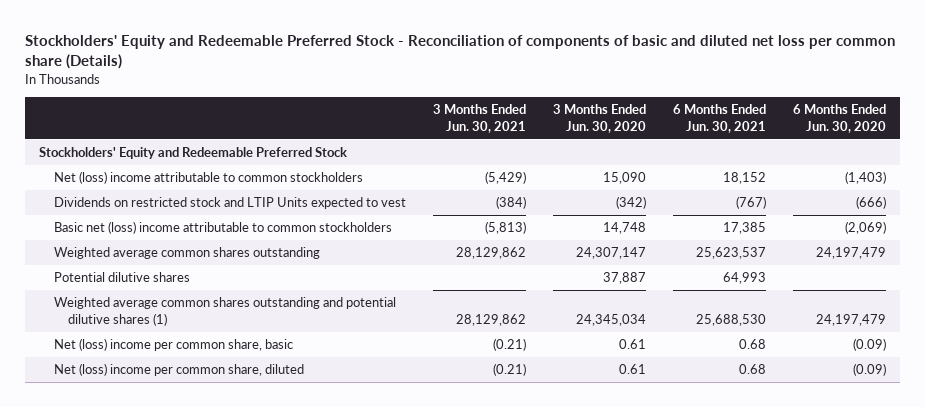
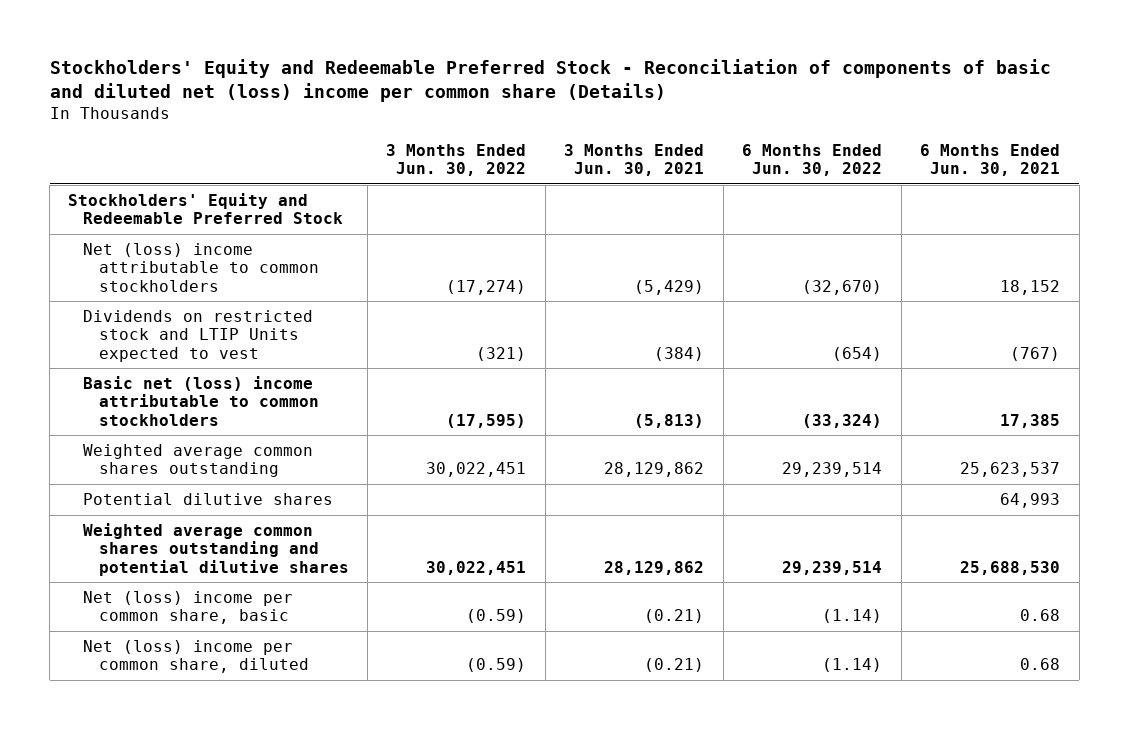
[25,34,896,69] Stockholders' Equity and Redeemable Preferred Stock - Reconciliation of components of basic and diluted net loss per common share (Details) -> [49,58,1051,103] Stockholders' Equity and Redeemable Preferred Stock - Reconciliation of components of basic and diluted net (loss) income per common share (Details)
[552,103,646,133] 3 Months Ended Jun. 30, 2020 -> none
[793,103,887,133] 6 Months Ended Jun. 30, 2020 -> none
none -> [386,143,527,177] 3 Months Ended Jun. 30, 2022
none -> [742,143,883,177] 6 Months Ended Jun. 30, 2022
[53,297,396,327] Weighted average common shares outstanding and potential dilutive shares (1) -> [83,523,349,576] Weighted average common shares outstanding and potential dilutive shares

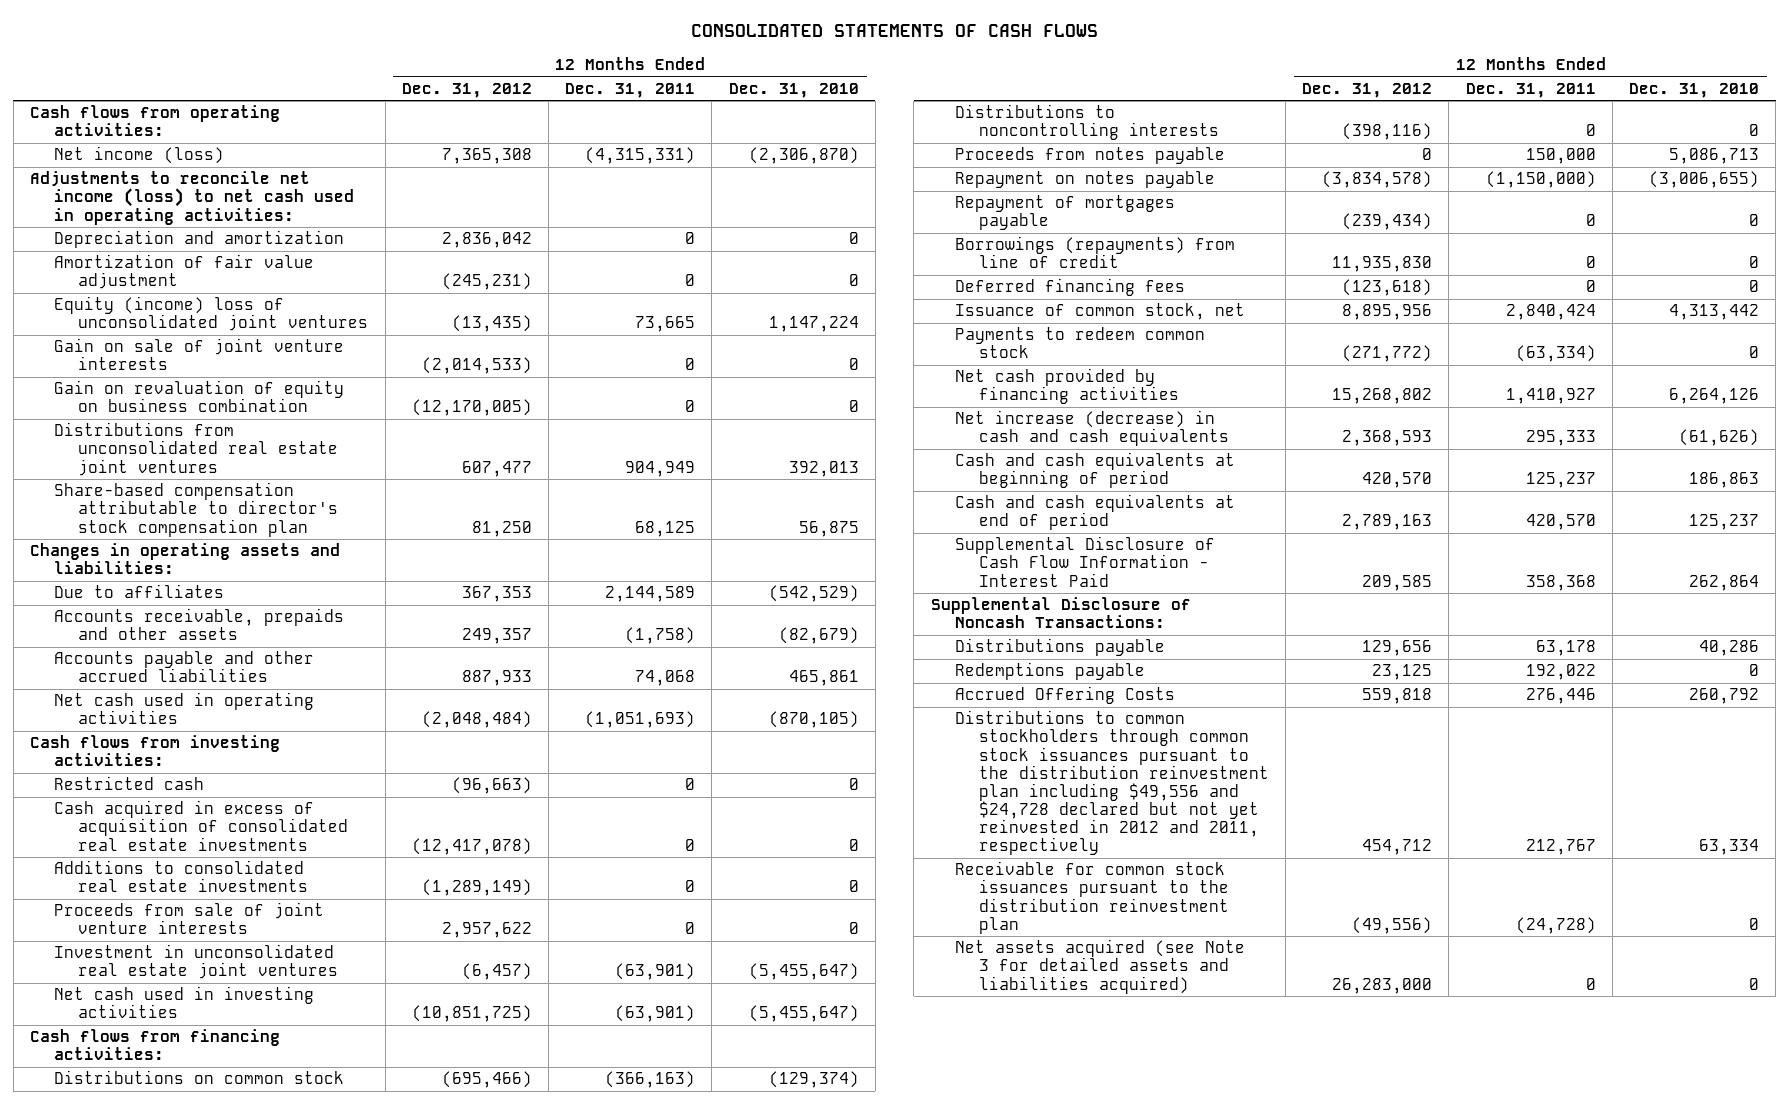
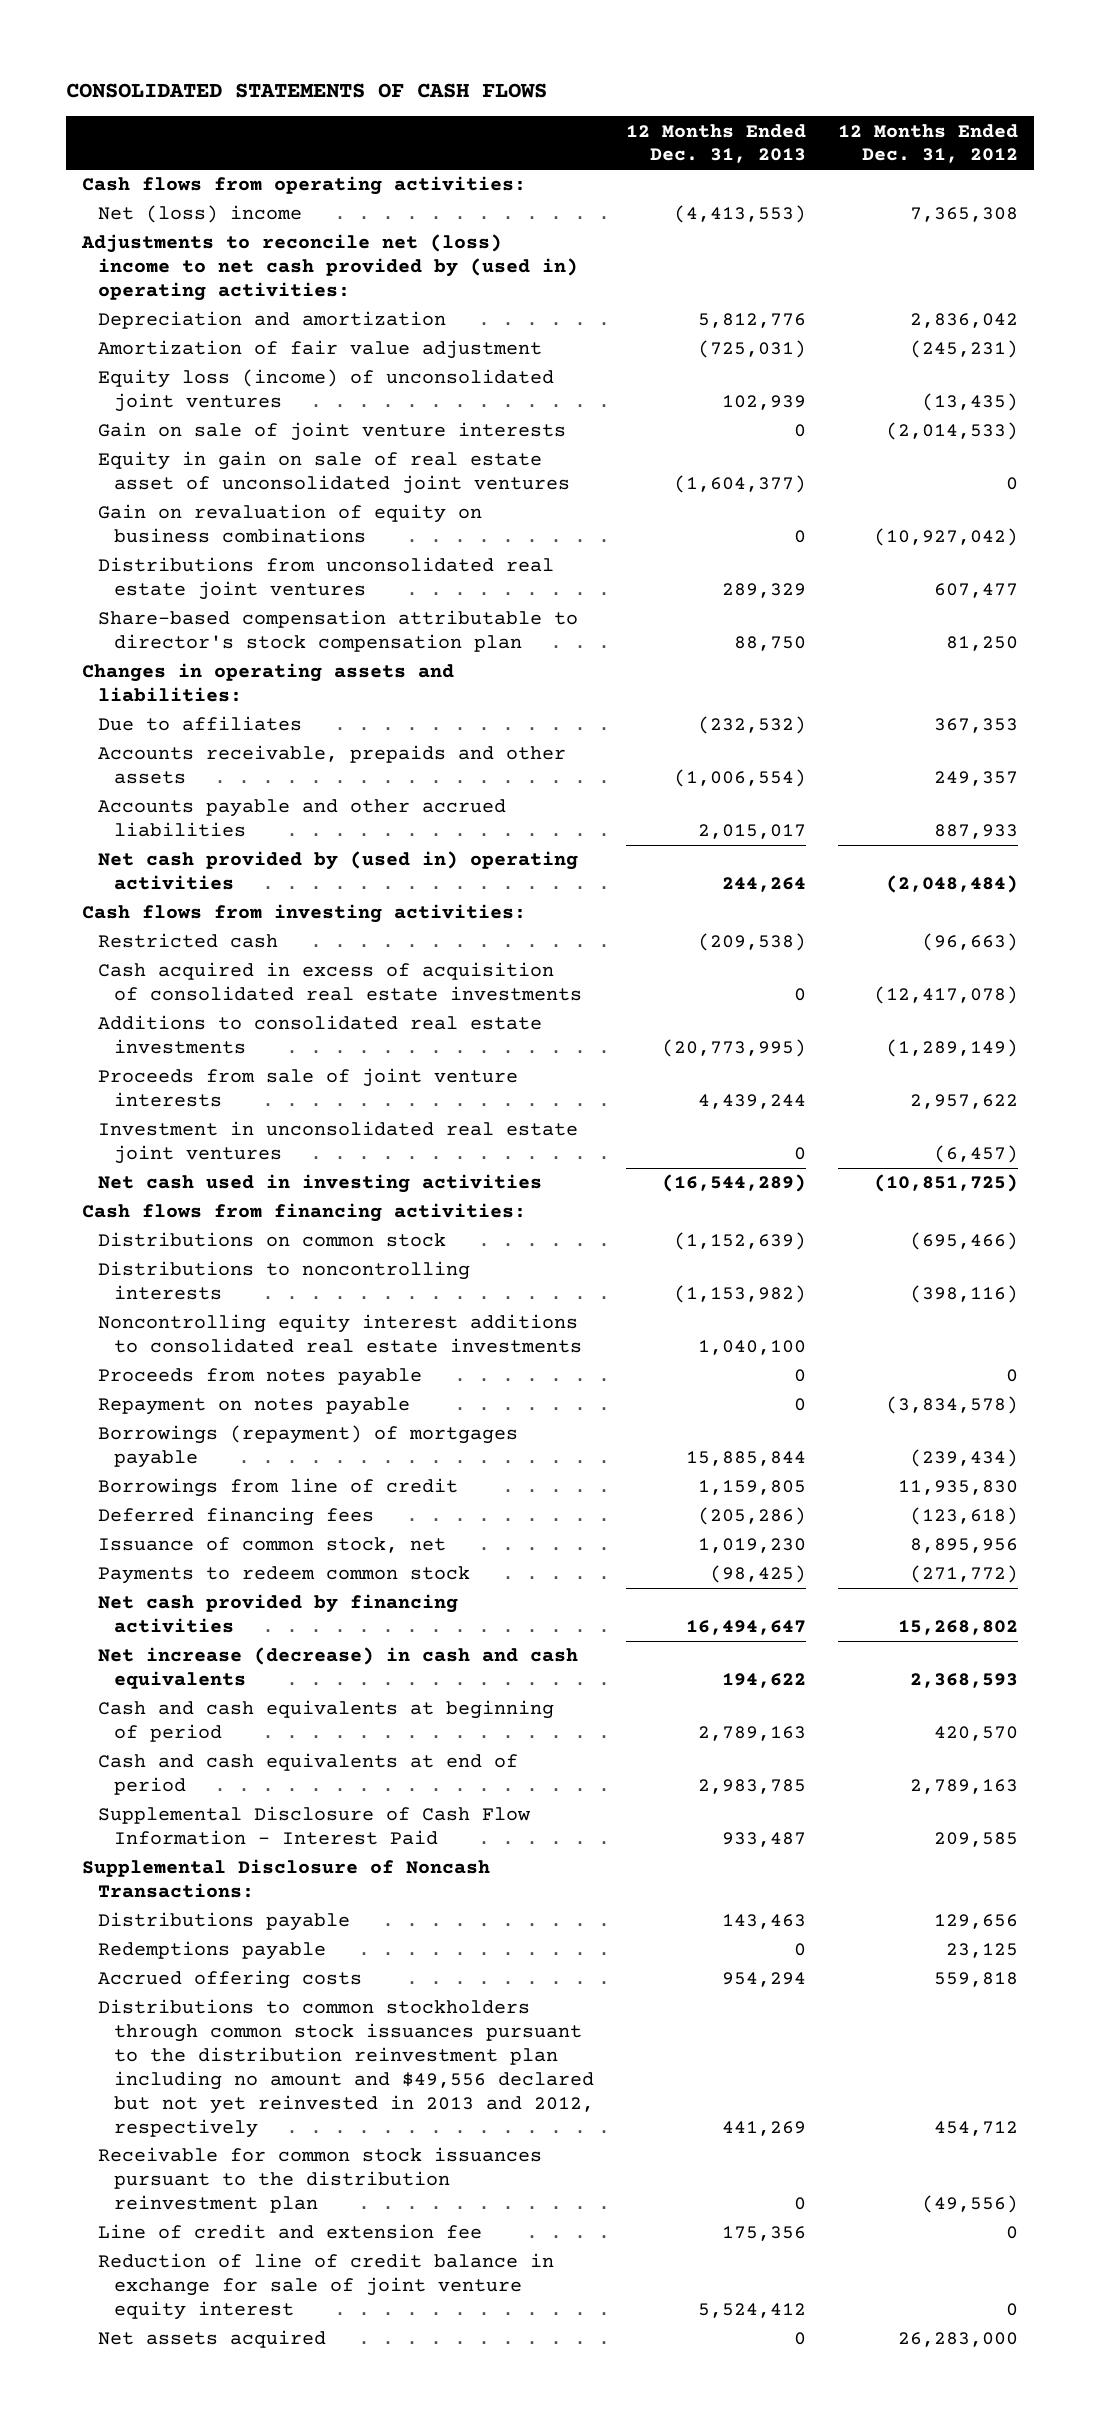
[565,82,696,98] Dec. 31, 2011 -> none
[728,82,859,98] Dec. 31, 2010 -> none
none -> [625,123,806,164] 12 Months Ended Dec. 31, 2013
[54,146,225,165] Net income (loss) -> [97,205,302,224] Net (loss) income
[30,171,355,225] Adjustments to reconcile net income (loss) to net cash used in operating activities: -> [80,234,578,301] Adjustments to reconcile net (loss) income to net cash provided by (used in) operating activities:
[54,296,369,332] Equity (income) loss of unconsolidated joint ventures -> [97,369,554,413] Equity loss (income) of unconsolidated joint ventures
none -> [97,451,570,495] Equity in gain on sale of real estate asset of unconsolidated joint ventures
[54,380,345,413] Gain on revaluation of equity on business combination -> [97,504,482,544] Gain on revaluation of equity on business combinations
[411,399,532,417] (12,170,005) -> [873,528,1018,547] (10,927,042)
[54,692,315,725] Net cash used in operating activities -> [97,851,578,891] Net cash provided by (used in) operating activities
none -> [97,1314,582,1354] Noncontrolling equity interest additions to consolidated real estate investments
[954,195,1175,231] Repayment of mortgages payable -> [97,1425,518,1469] Borrowings (repayment) of mortgages payable
[954,236,1235,269] Borrowings (repayments) from line of credit -> [97,1478,458,1498] Borrowings from line of credit
[954,686,1175,705] Accrued Offering Costs -> [97,1970,362,1990] Accrued offering costs
[954,710,1269,856] Distributions to common stockholders through common stock issuances pursuant to the distribution reinvestment plan including $49,556 and $24,728 declared but not yet reinvested in 2012 and 2011, respectively -> [97,1999,594,2138] Distributions to common stockholders through common stock issuances pursuant to the distribution reinvestment plan including no amount and $49,556 declared but not yet reinvested in 2013 and 2012, respectively
none -> [97,2224,482,2240] Line of credit and extension fee
none -> [97,2253,554,2320] Reduction of line of credit balance in exchange for sale of joint venture equity interest
[954,939,1245,994] Net assets acquired (see Note 3 for detailed assets and liabilities acquired) -> [97,2330,326,2349] Net assets acquired

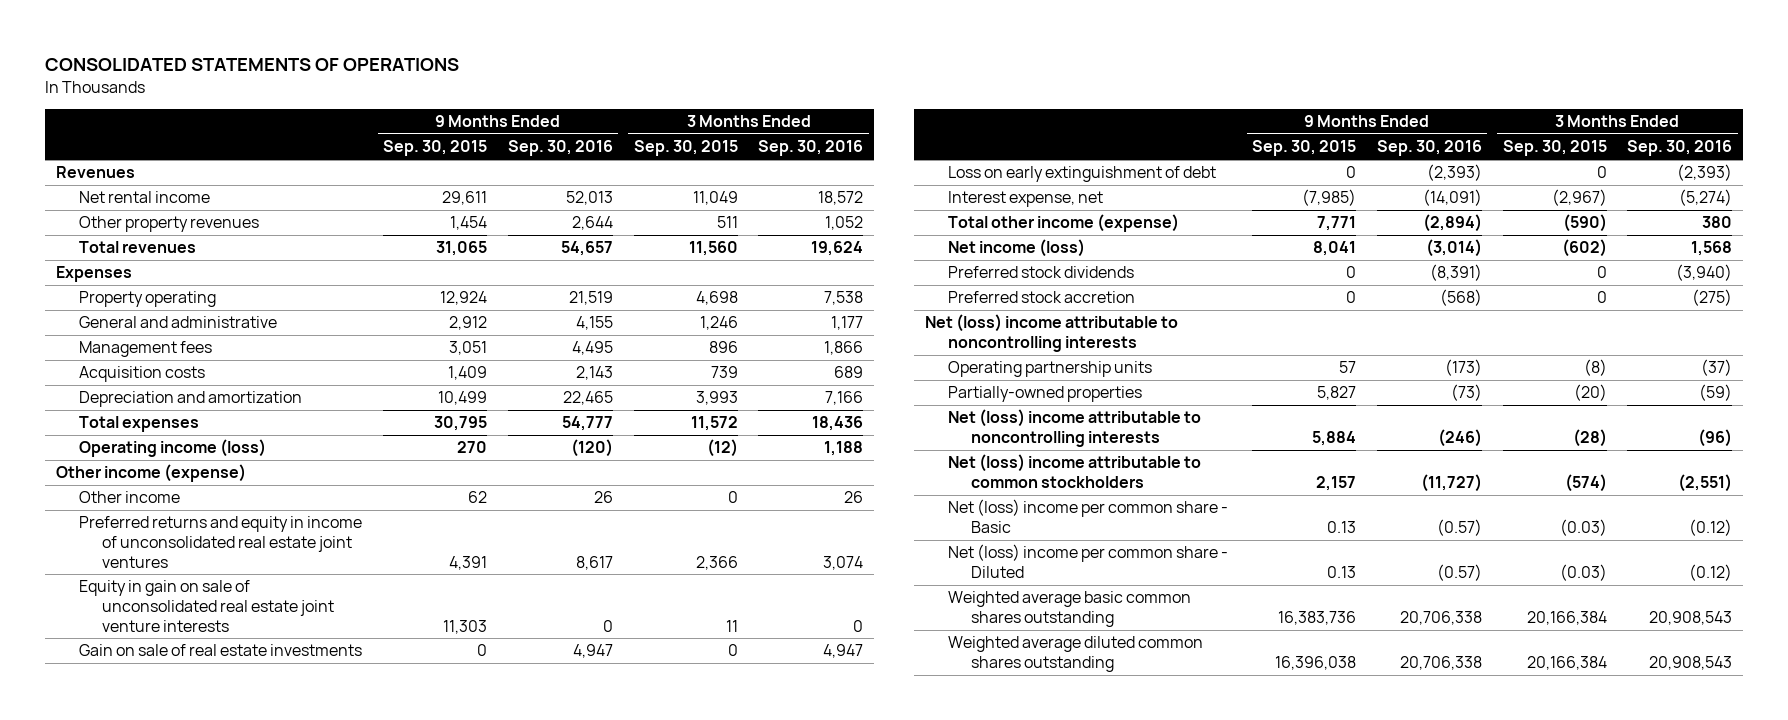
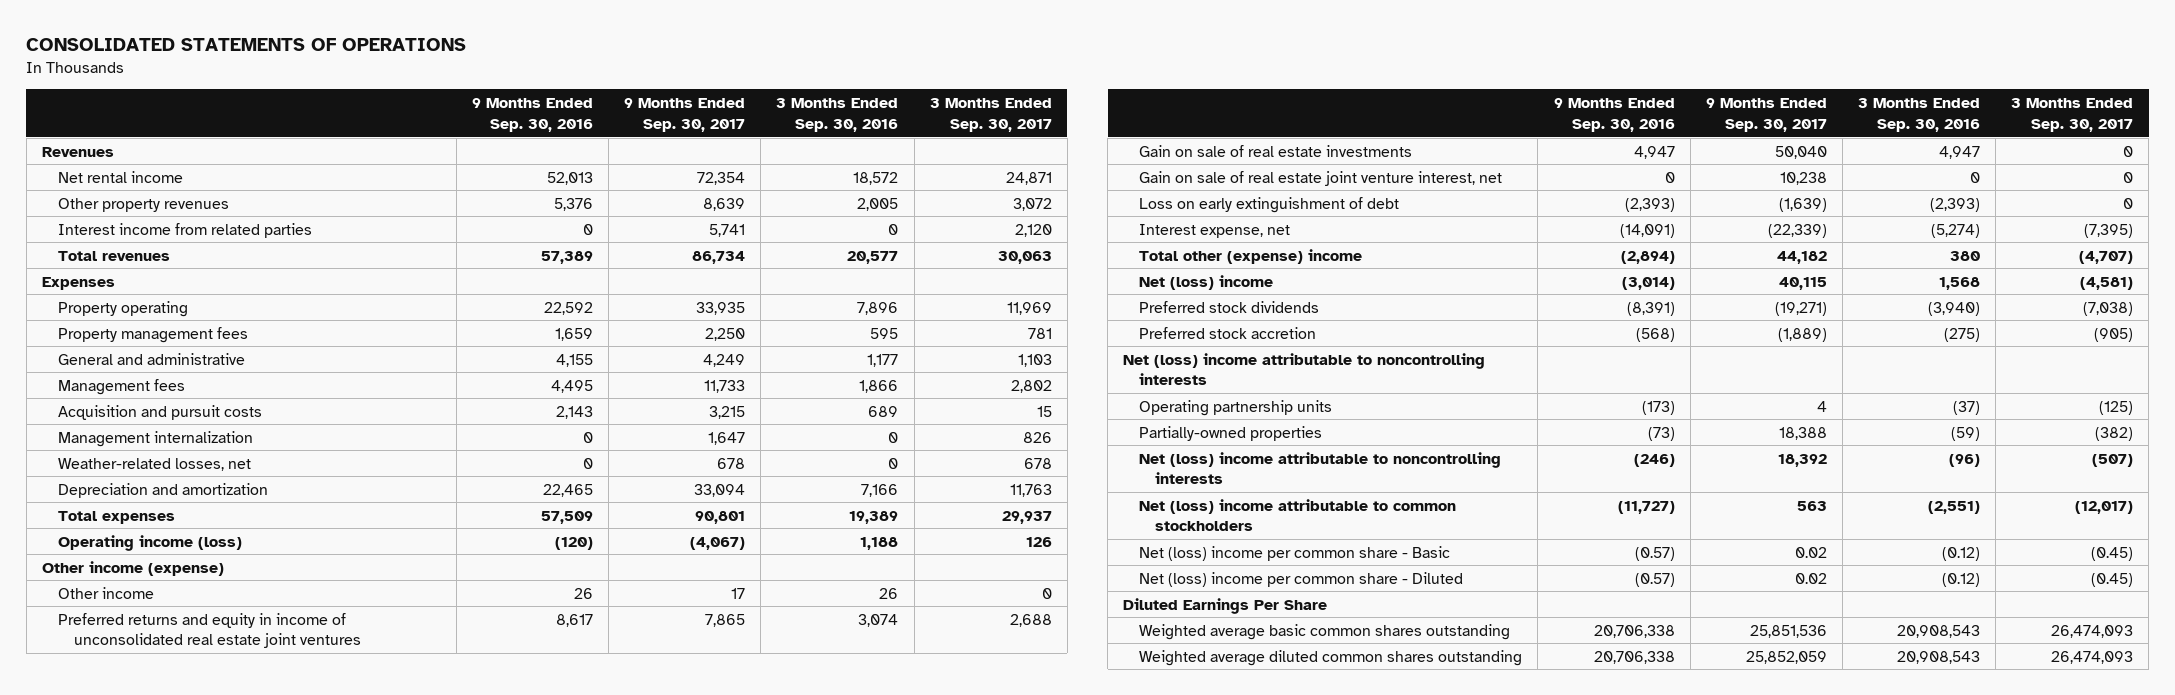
[382,140,487,157] Sep. 30, 2015 -> none
[633,140,738,157] Sep. 30, 2015 -> none
none -> [624,98,746,132] 9 Months Ended Sep. 30, 2017
none -> [929,98,1052,132] 3 Months Ended Sep. 30, 2017
[571,216,613,231] 2,644 -> [554,197,594,211] 5,376
[825,216,864,231] 1,052 -> [857,197,899,211] 2,005
none -> [57,222,312,238] Interest income from related parties
[560,241,613,257] 54,657 -> [541,250,594,264] 57,389
[811,241,864,257] 19,624 -> [847,250,899,264] 20,577
[568,291,613,306] 21,519 -> [544,301,594,315] 22,592
[824,291,864,306] 7,538 -> [857,301,899,315] 7,896
none -> [57,326,248,343] Property management fees
[79,366,206,383] Acquisition costs -> [57,404,262,420] Acquisition and pursuit costs
none -> [57,430,253,447] Management internalization
none -> [57,457,251,471] Weather-related losses, net
[561,416,613,432] 54,777 -> [541,510,594,524] 57,509
[812,416,864,432] 18,436 -> [849,510,899,524] 19,389
[79,580,335,632] Equity in gain on sale of unconsolidated real estate joint venture interests -> none
none -> [1139,170,1503,186] Gain on sale of real estate joint venture interest, net
[948,214,1180,233] Total other income (expense) -> [1139,248,1363,264] Total other (expense) income
[948,239,1086,258] Net income (loss) -> [1139,274,1274,290] Net (loss) income
none -> [1123,597,1328,614] Diluted Earnings Per Share

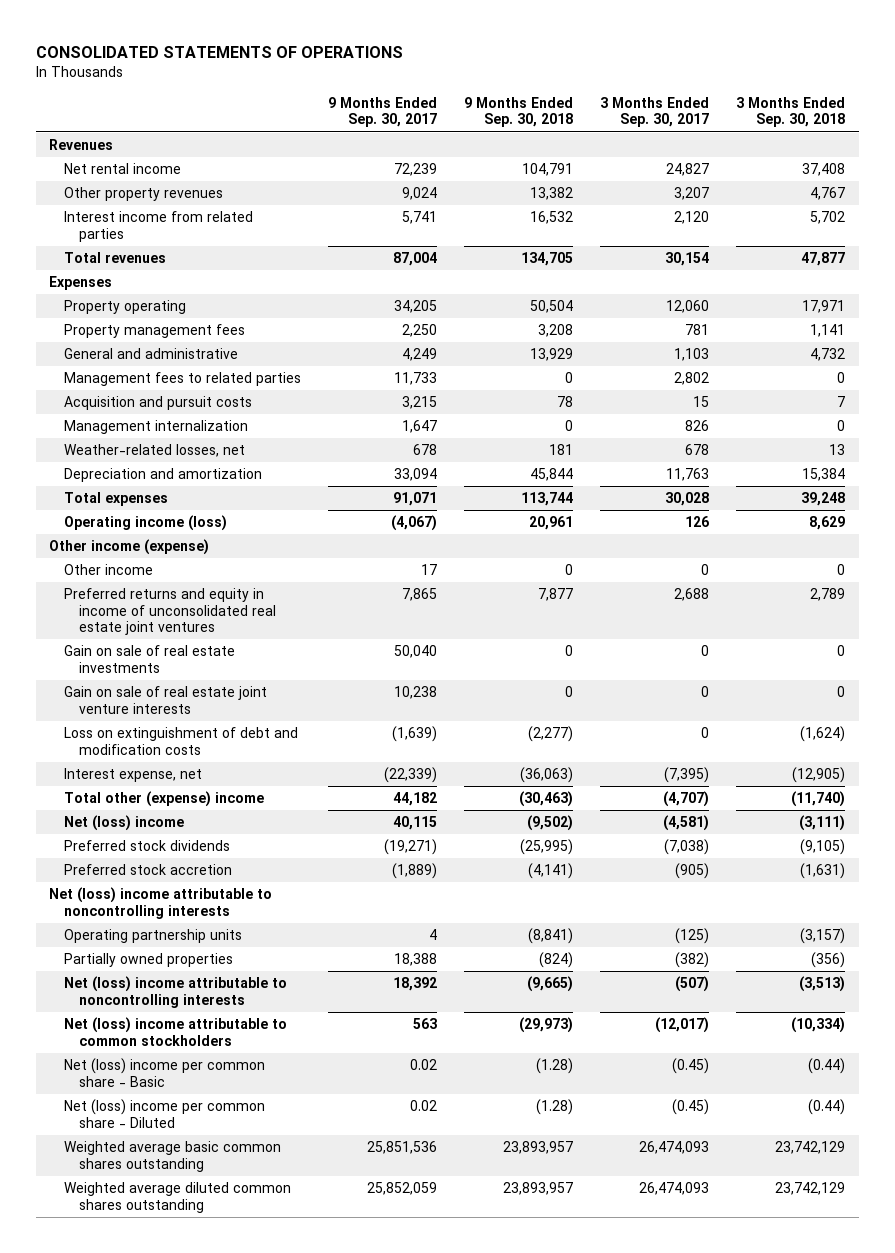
[472,98,594,132] 9 Months Ended Sep. 30, 2016 -> none
[776,98,899,132] 3 Months Ended Sep. 30, 2016 -> none
none -> [464,96,574,128] 9 Months Ended Sep. 30, 2018
none -> [736,96,846,128] 3 Months Ended Sep. 30, 2018
[697,171,746,185] 72,354 -> [394,163,438,177] 72,239
[1005,171,1052,185] 24,871 -> [666,163,710,177] 24,827
[703,197,746,211] 8,639 -> [402,187,438,201] 9,024
[1012,197,1052,211] 3,072 -> [674,187,710,201] 3,207
[692,250,746,264] 86,734 -> [393,252,438,267] 87,004
[997,250,1052,264] 30,063 -> [665,252,710,267] 30,154
[696,301,746,315] 33,935 -> [394,300,438,314] 34,205
[1006,301,1052,315] 11,969 -> [666,300,710,314] 12,060
[57,378,185,395] Management fees -> [64,372,302,387] Management fees to related parties
[695,510,746,524] 90,801 -> [393,492,438,507] 91,071
[1001,510,1052,524] 29,937 -> [665,492,710,507] 30,028
[1139,170,1503,186] Gain on sale of real estate joint venture interest, net -> [64,686,268,714] Gain on sale of real estate joint venture interests
[1139,196,1400,213] Loss on early extinguishment of debt -> [64,727,299,755] Loss on extinguishment of debt and modification costs
[1139,425,1323,441] Partially-owned properties -> [64,953,234,968] Partially owned properties
[1123,597,1328,614] Diluted Earnings Per Share -> none

